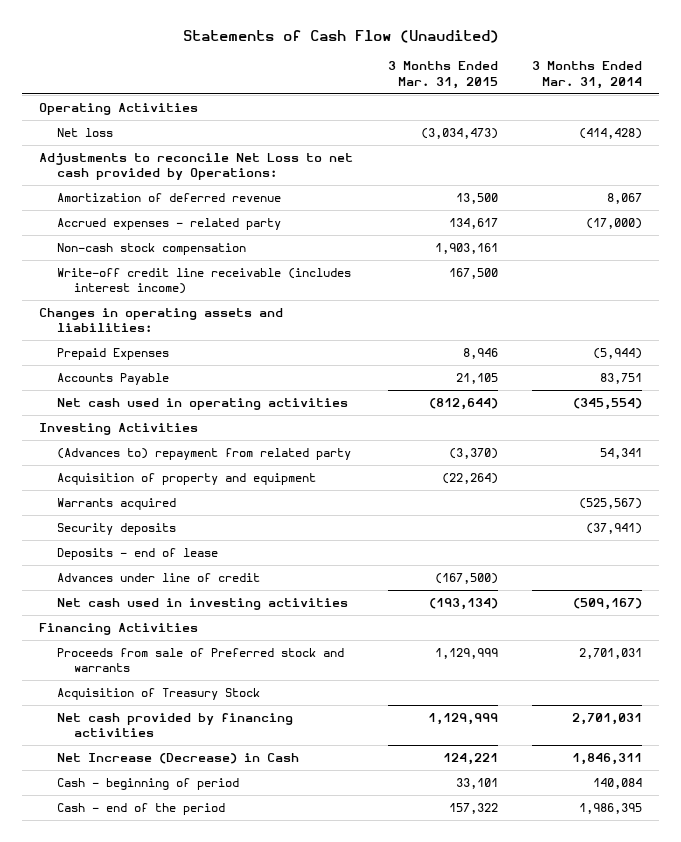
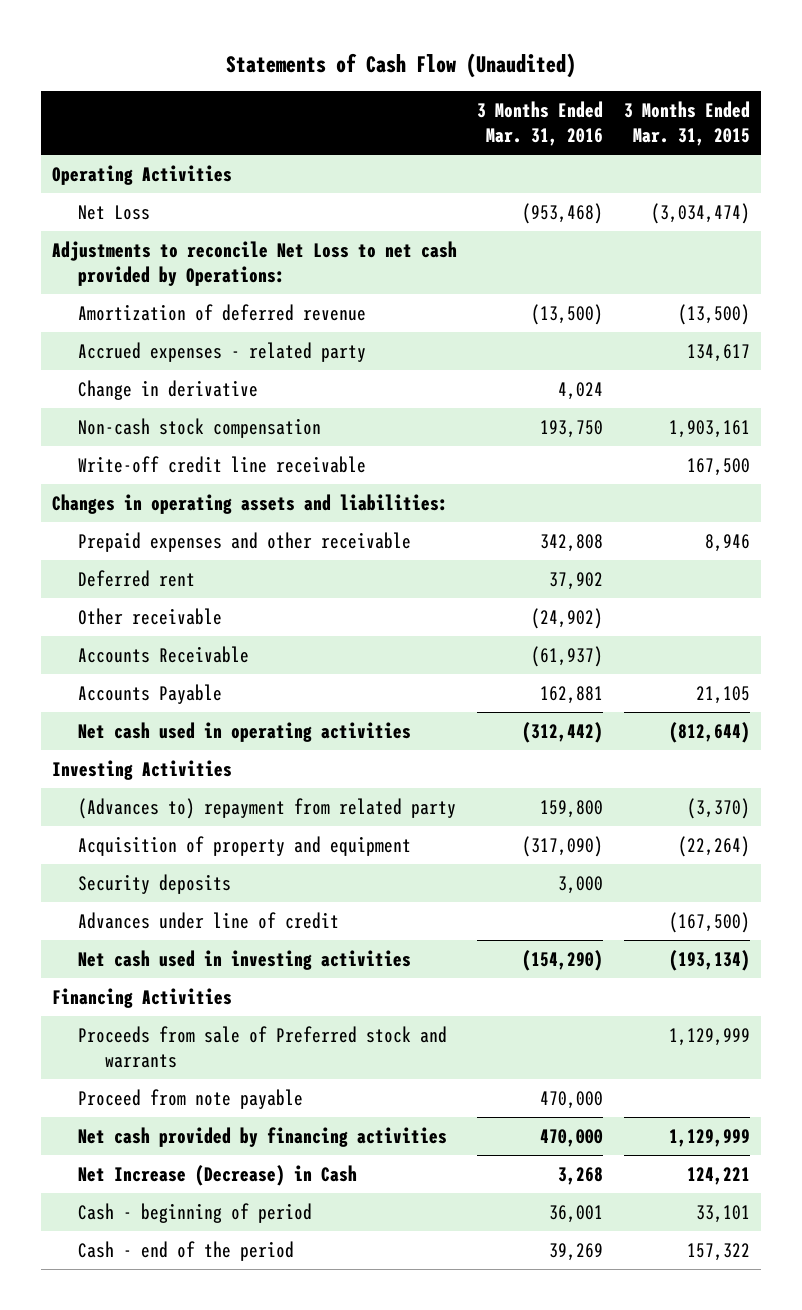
[531,61,642,89] 3 Months Ended Mar. 31, 2014 -> none
none -> [477,101,604,147] 3 Months Ended Mar. 31, 2016
[56,128,113,138] Net loss -> [78,204,151,220] Net Loss
[420,128,498,140] (3,034,473) -> [651,202,751,224] (3,034,474)
[455,193,498,205] 13,500 -> [678,303,751,325] (13,500)
none -> [78,379,259,400] Change in derivative
[56,268,351,295] Write-off credit line receivable (includes interest income) -> [78,455,367,473] Write-off credit line receivable
[56,348,169,361] Prepaid Expenses -> [78,531,412,552] Prepaid expenses and other receivable
none -> [78,569,196,587] Deferred rent
none -> [78,607,223,625] Other receivable
none -> [78,645,250,663] Accounts Receivable
[56,498,176,511] Warrants acquired -> none
[56,548,218,561] Deposits - end of lease -> none
[56,688,260,701] Acquisition of Treasury Stock -> none
none -> [78,1088,304,1109] Proceed from note payable

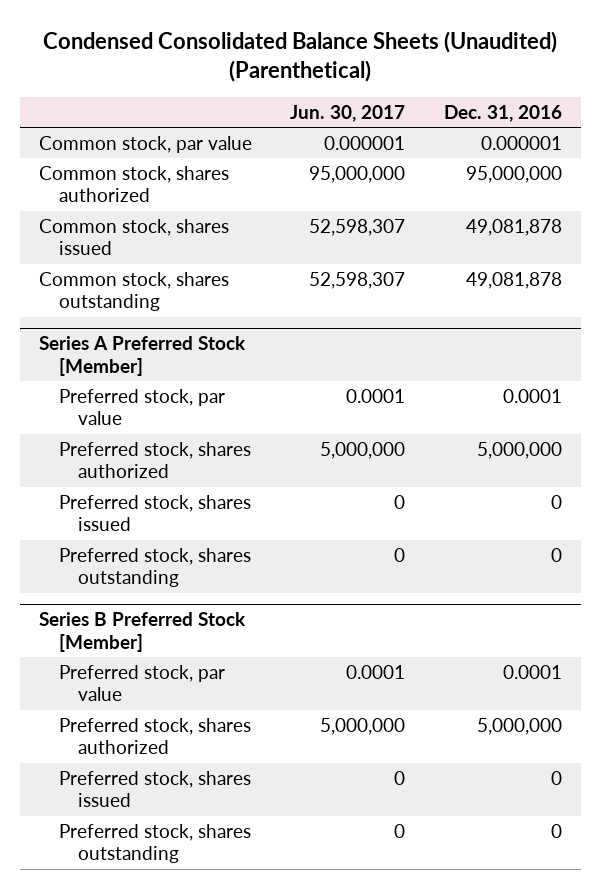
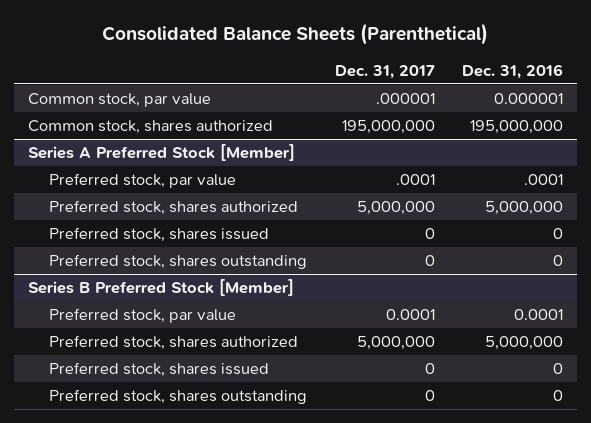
[43,31,558,83] Condensed Consolidated Balance Sheets (Unaudited) (Parenthetical) -> [102,23,489,46] Consolidated Balance Sheets (Parenthetical)
[290,104,406,122] Jun. 30, 2017 -> none
none -> [334,64,435,79] Dec. 31, 2017
[39,218,230,256] Common stock, shares issued -> none
[39,271,230,312] Common stock, shares outstanding -> none
[465,165,562,183] 95,000,000 -> [469,120,563,135] 195,000,000
[502,388,562,403] 0.0001 -> [523,174,563,186] .0001

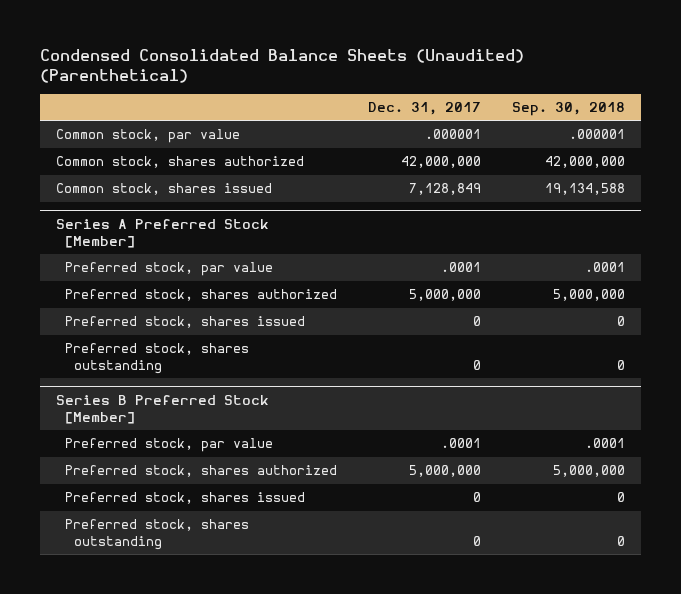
[102,23,489,46] Consolidated Balance Sheets (Parenthetical) -> [40,48,525,83] Condensed Consolidated Balance Sheets (Unaudited) (Parenthetical)
[461,63,563,79] Dec. 31, 2016 -> none
none -> [512,102,626,117] Sep. 30, 2018
[341,120,435,135] 195,000,000 -> [401,156,482,169] 42,000,000
none -> [55,183,272,196] Common stock, shares issued
[385,309,435,321] 0.0001 -> [441,438,482,449] .0001

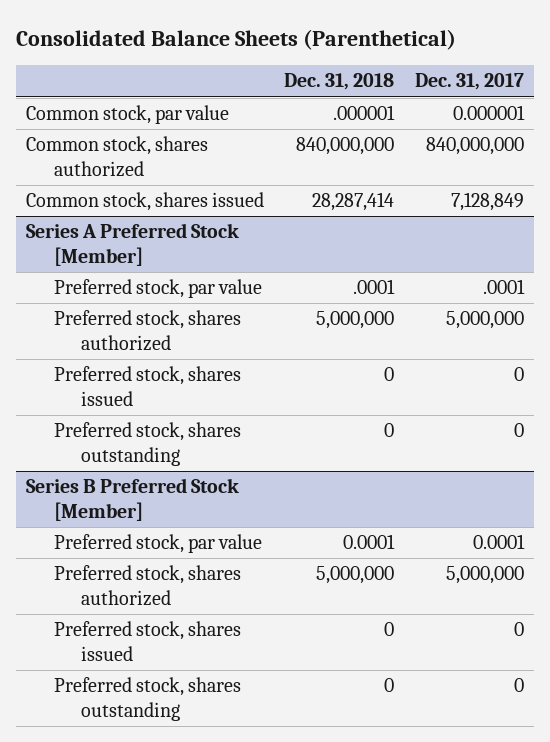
[40,48,525,83] Condensed Consolidated Balance Sheets (Unaudited) (Parenthetical) -> [15,28,456,50] Consolidated Balance Sheets (Parenthetical)
[512,102,626,117] Sep. 30, 2018 -> none
none -> [284,73,395,91] Dec. 31, 2018
[425,129,482,140] .000001 -> [452,105,525,121] 0.000001
[401,156,482,169] 42,000,000 -> [425,137,524,156] 840,000,000
[441,438,482,449] .0001 -> [472,534,525,550] 0.0001

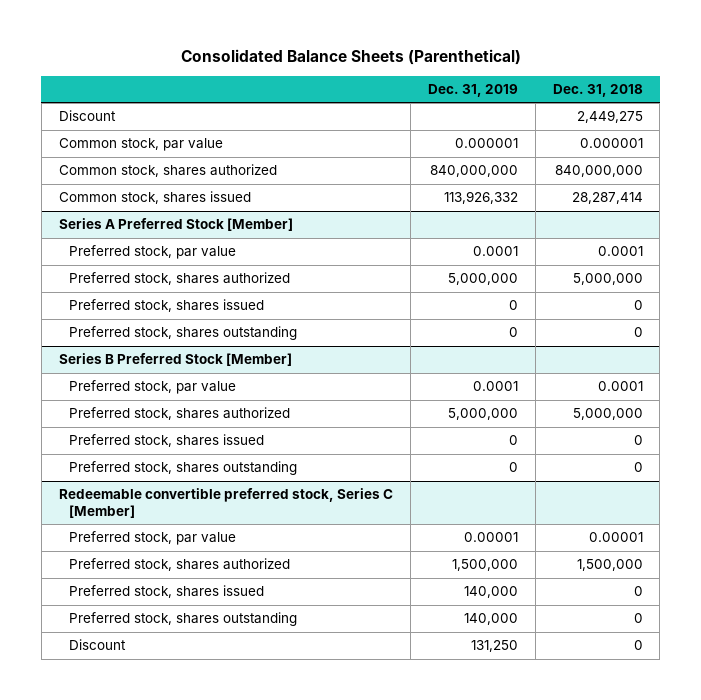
[414,73,524,91] Dec. 31, 2017 -> none
none -> [427,84,518,98] Dec. 31, 2019
none -> [58,110,116,122] Discount
[333,105,396,121] .000001 -> [579,138,643,149] 0.000001
[353,279,396,295] .0001 -> [597,246,643,257] 0.0001
none -> [58,488,393,519] Redeemable convertible preferred stock, Series C [Member]
none -> [69,531,237,546] Preferred stock, par value
none -> [69,558,291,572] Preferred stock, shares authorized
none -> [69,585,265,599] Preferred stock, shares issued
none -> [69,612,298,627] Preferred stock, shares outstanding
none -> [69,639,127,651] Discount

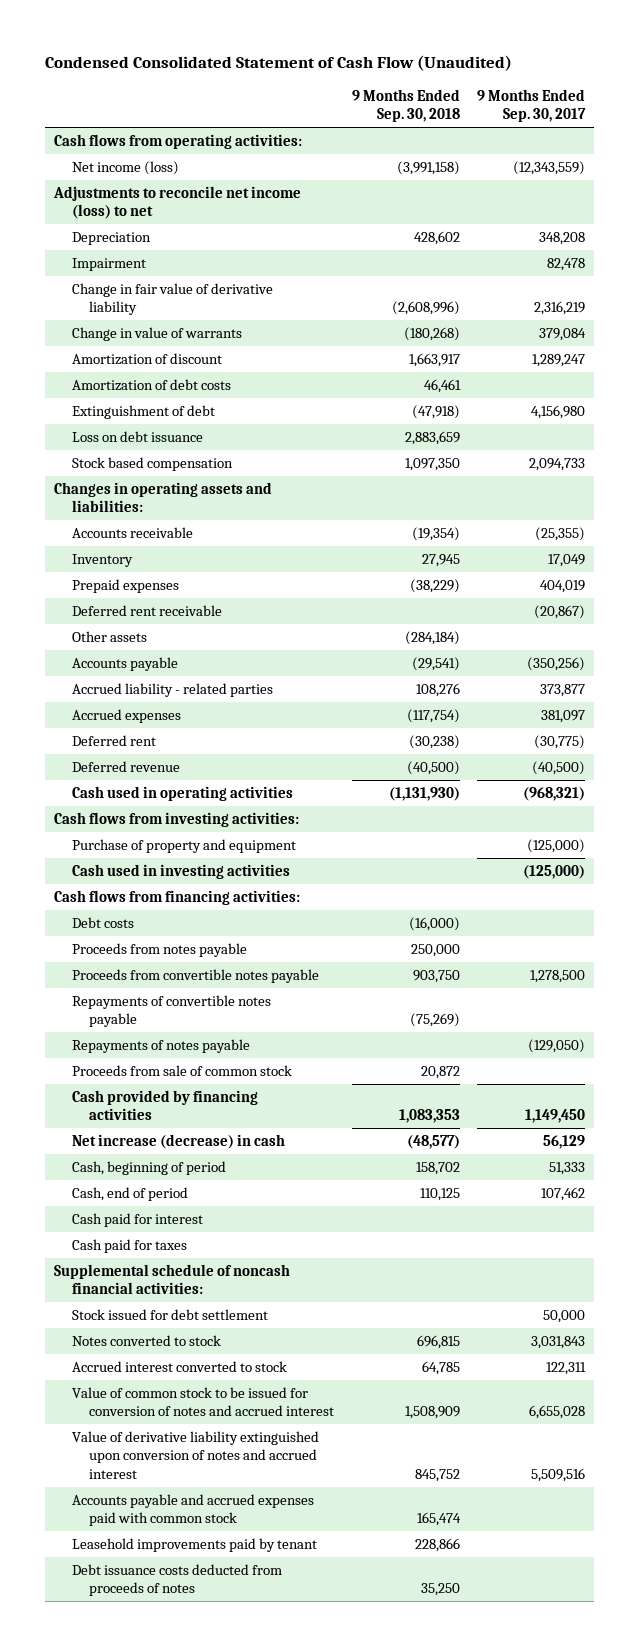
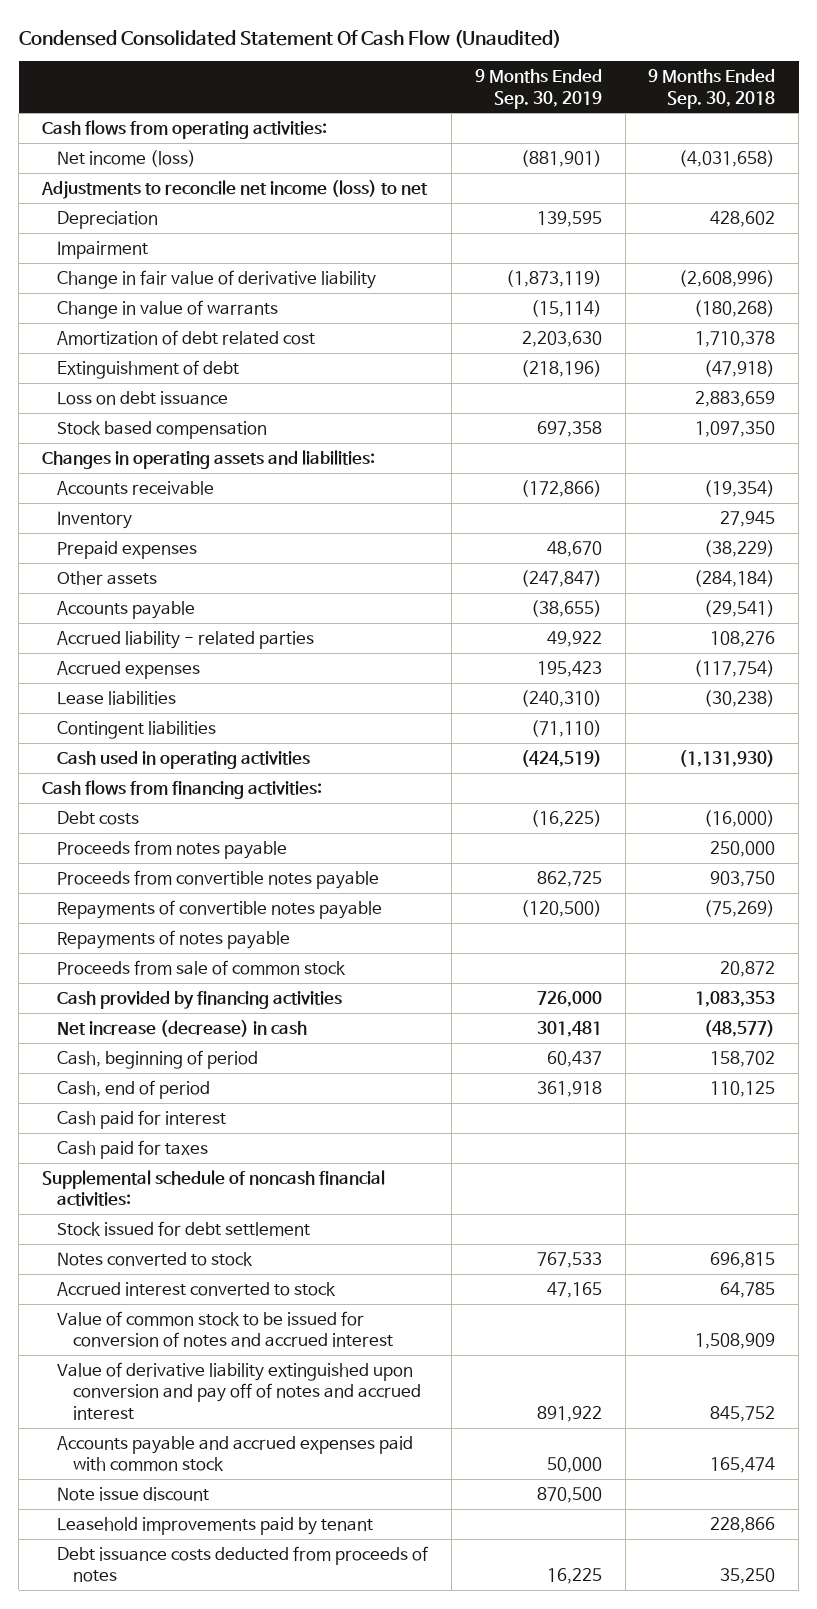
[45,55,513,72] Condensed Consolidated Statement of Cash Flow (Unaudited) -> [18,29,561,48] Condensed Consolidated Statement Of Cash Flow (Unaudited)
[476,88,586,123] 9 Months Ended Sep. 30, 2017 -> none
none -> [474,69,602,109] 9 Months Ended Sep. 30, 2019
[396,160,460,175] (3,991,158) -> [679,149,776,167] (4,031,658)
[71,378,231,391] Amortization of debt costs -> none
[71,352,222,365] Amortization of discount -> [57,329,316,345] Amortization of debt related cost
[408,352,460,367] 1,663,917 -> [695,330,776,347] 1,710,378
[71,604,222,616] Deferred rent receivable -> none
[71,760,180,772] Deferred revenue -> none
[71,734,156,746] Deferred rent -> [57,690,177,705] Lease liabilities
none -> [57,720,217,739] Contingent liabilities
[54,811,300,827] Cash flows from investing activities: -> none
[71,838,296,853] Purchase of property and equipment -> none
[71,863,290,879] Cash used in investing activities -> none
[71,1430,319,1479] Value of derivative liability extinguished upon conversion of notes and accrued interest -> [57,1361,421,1420] Value of derivative liability extinguished upon conversion and pay off of notes and accrued interest
none -> [57,1486,210,1501] Note issue discount

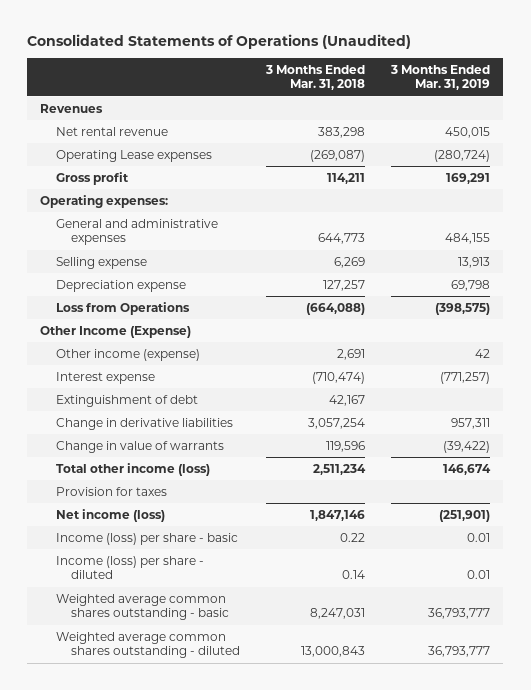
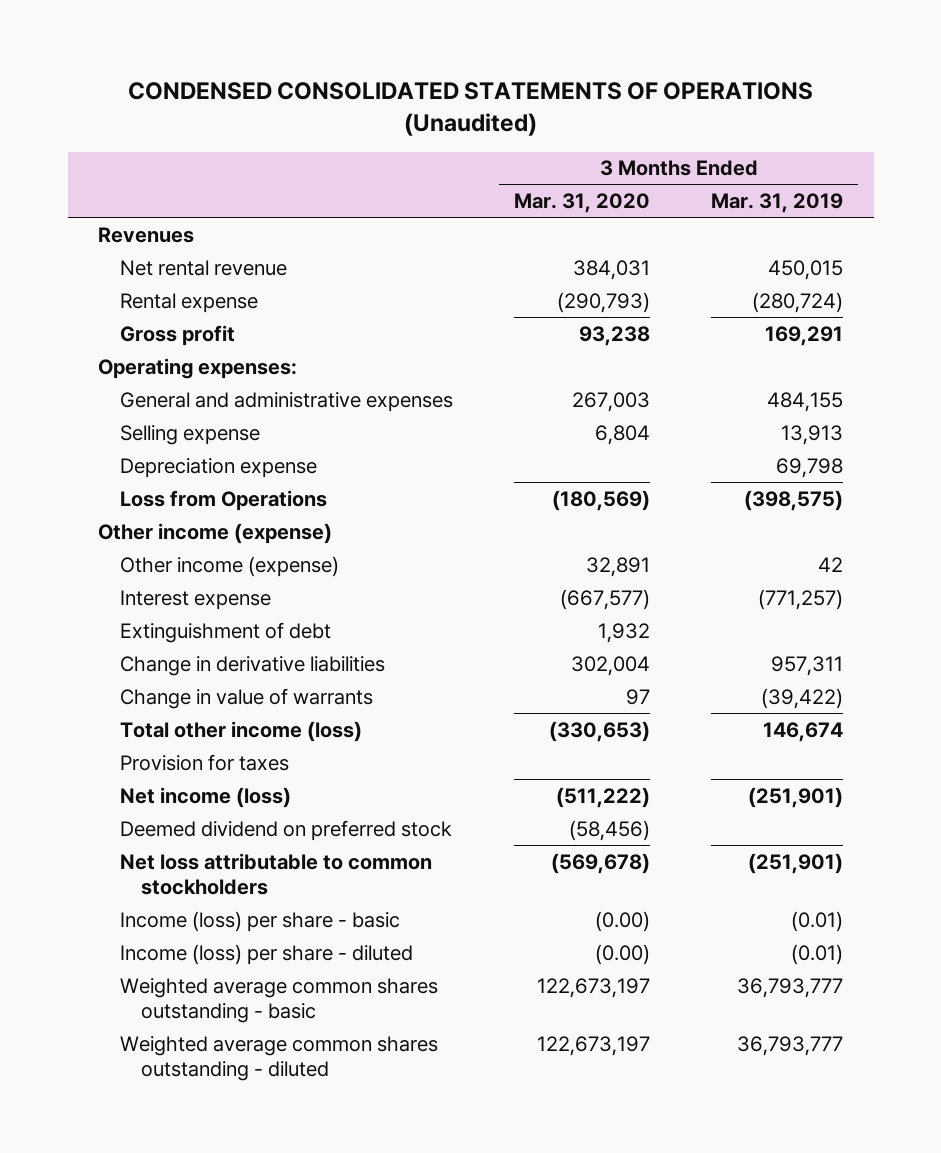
[27,34,412,50] Consolidated Statements of Operations (Unaudited) -> [127,82,813,137] CONDENSED CONSOLIDATED STATEMENTS OF OPERATIONS (Unaudited)
[265,65,366,91] 3 Months Ended Mar. 31, 2018 -> none
none -> [513,193,650,214] Mar. 31, 2020
[55,149,212,162] Operating Lease expenses -> [119,292,258,313] Rental expense
[40,325,192,338] Other Income (Expense) -> [98,522,333,544] Other income (expense)
none -> [119,819,452,841] Deemed dividend on preferred stock
none -> [119,852,432,896] Net loss attributable to common stockholders
[467,532,491,542] 0.01 -> [791,910,844,932] (0.01)
[467,569,491,579] 0.01 -> [791,943,844,965] (0.01)

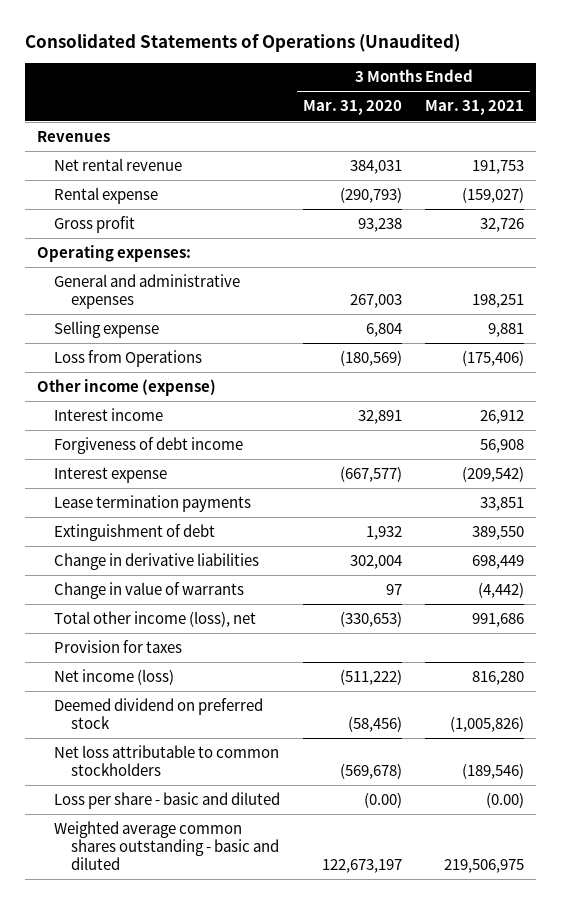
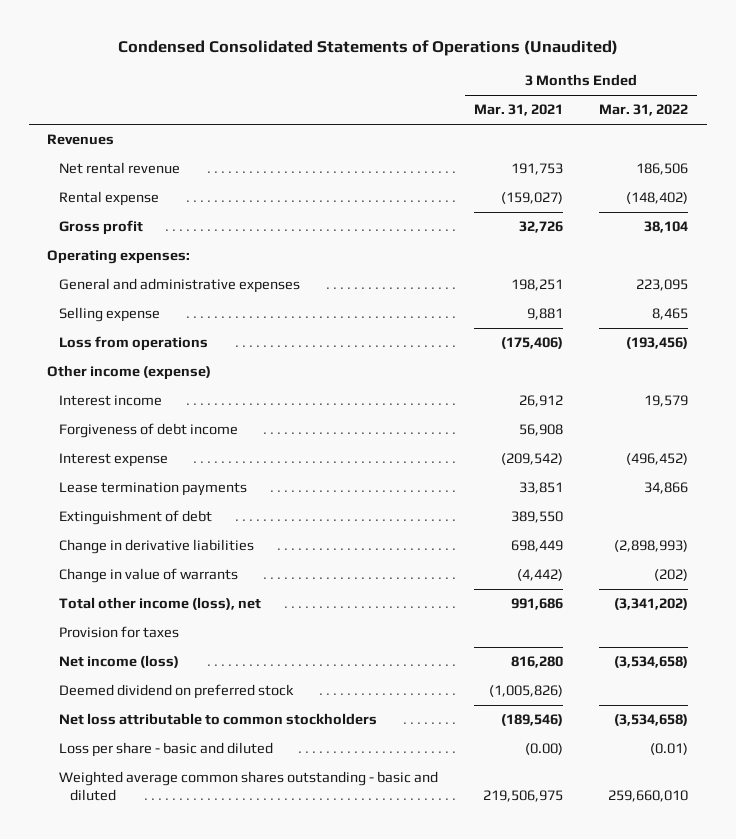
[24,33,460,52] Consolidated Statements of Operations (Unaudited) -> [117,39,618,56] Condensed Consolidated Statements of Operations (Unaudited)
[303,100,403,116] Mar. 31, 2020 -> none
none -> [599,104,689,117] Mar. 31, 2022
[53,349,202,367] Loss from Operations -> [58,336,208,352] Loss from operations

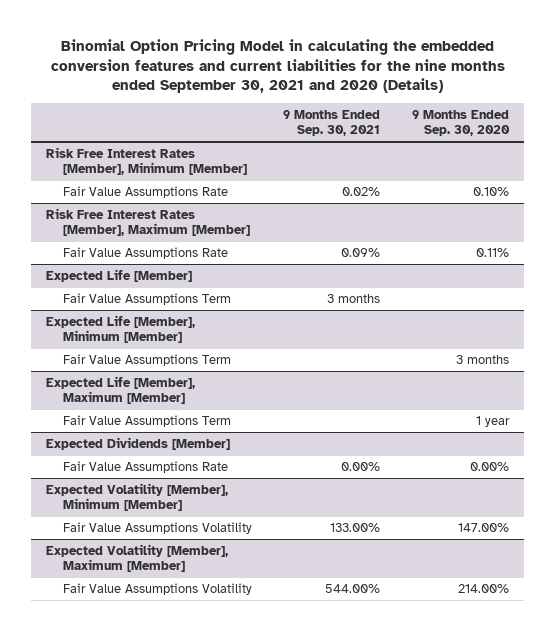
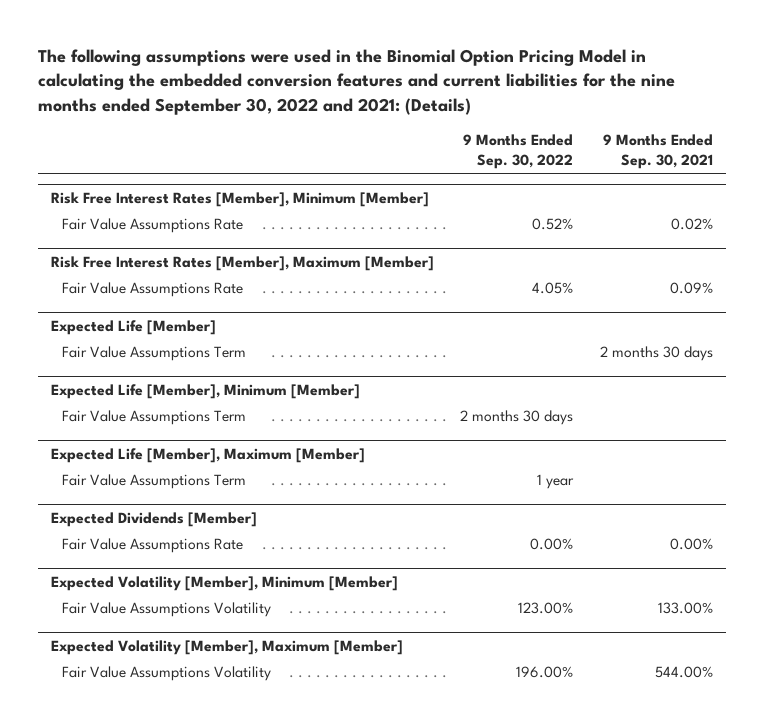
[50,38,505,94] Binomial Option Pricing Model in calculating the embedded conversion features and current liabilities for the nine months ended September 30, 2021 and 2020 (Details) -> [37,49,675,115] The following assumptions were used in the Binomial Option Pricing Model in calculating the embedded conversion features and current liabilities for the nine months ended September 30, 2022 and 2021: (Details)
[411,110,510,136] 9 Months Ended Sep. 30, 2020 -> none
none -> [463,133,574,169] 9 Months Ended Sep. 30, 2022
[327,293,381,303] 3 months -> [600,346,714,362] 2 months 30 days

